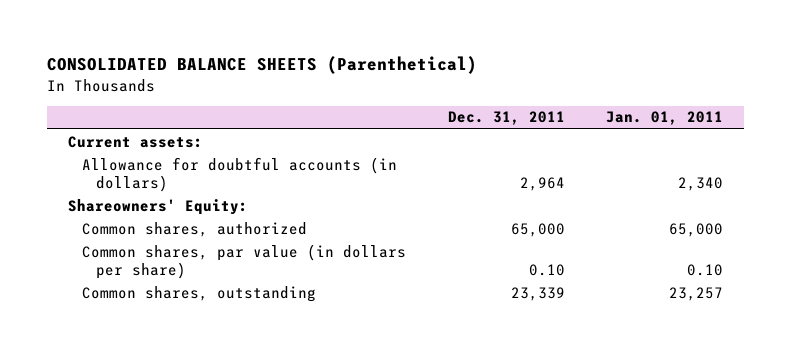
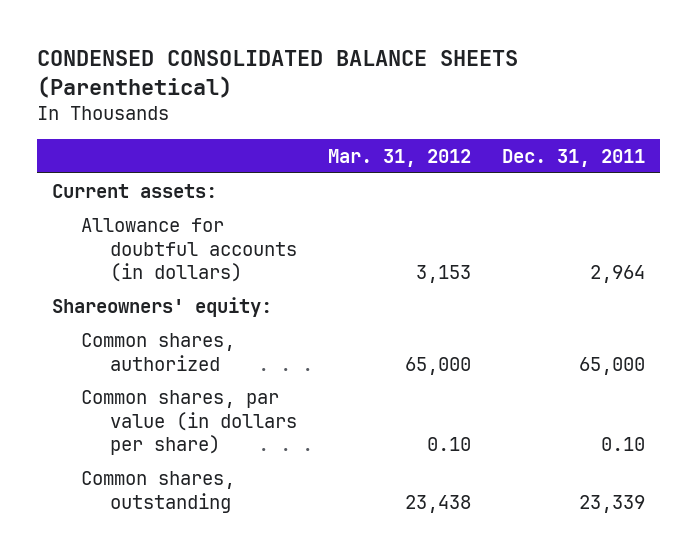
[47,56,478,75] CONSOLIDATED BALANCE SHEETS (Parenthetical) -> [36,49,518,98] CONDENSED CONSOLIDATED BALANCE SHEETS (Parenthetical)
[606,111,724,126] Jan. 01, 2011 -> none
none -> [328,148,472,167] Mar. 31, 2012
[67,198,248,215] Shareowners' Equity: -> [51,296,272,317] Shareowners' equity:

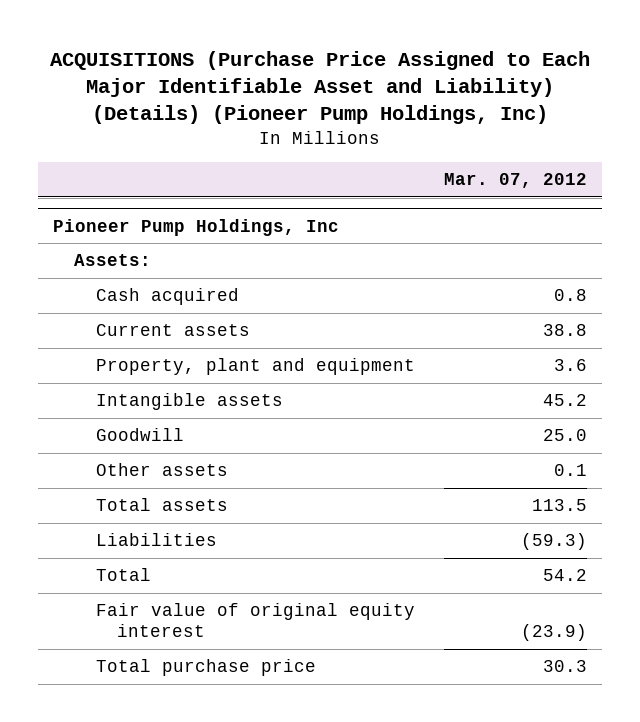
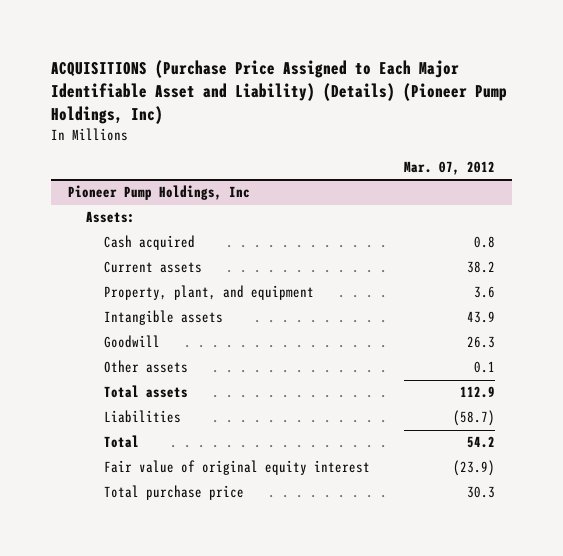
[543,324,588,337] 38.8 -> [467,261,496,274] 38.2
[95,358,415,376] Property, plant and equipment -> [104,285,315,301] Property, plant, and equipment
[543,394,588,407] 45.2 -> [467,311,496,324] 43.9
[543,429,588,442] 25.0 -> [467,336,496,349] 26.3
[532,499,588,512] 113.5 -> [460,386,496,399] 112.9
[521,533,588,551] (59.3) -> [453,410,496,427] (58.7)

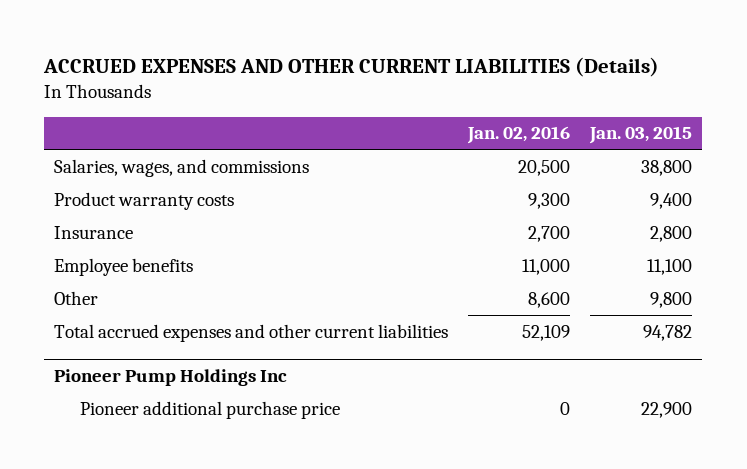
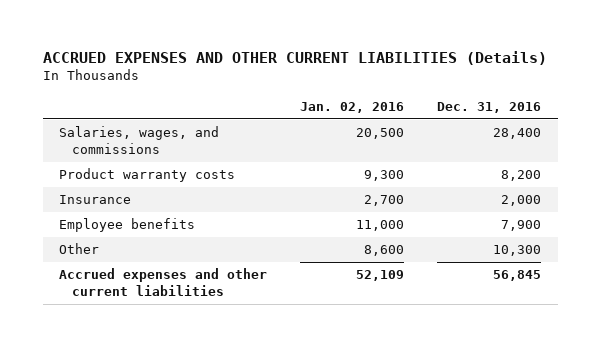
[589,126,693,145] Jan. 03, 2015 -> none
none -> [437,101,542,113] Dec. 31, 2016
[54,368,288,386] Pioneer Pump Holdings Inc -> none
[80,400,341,419] Pioneer additional purchase price -> none
[54,323,449,342] Total accrued expenses and other current liabilities -> [59,268,268,296] Accrued expenses and other current liabilities

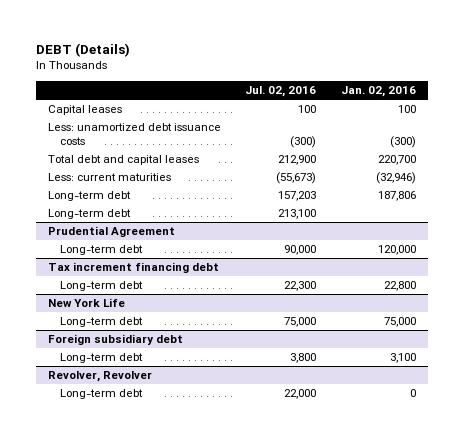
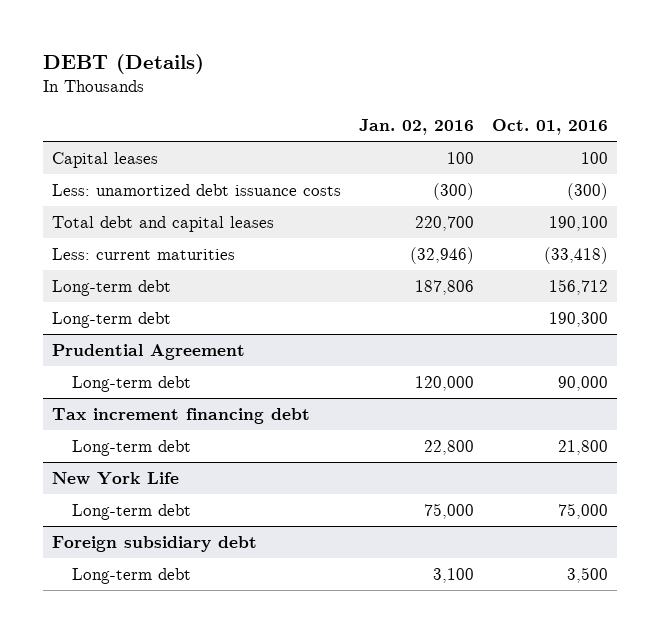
[245,86,317,98] Jul. 02, 2016 -> none
none -> [491,118,608,135] Oct. 01, 2016
[47,371,152,383] Revolver, Revolver -> none
[60,389,144,400] Long-term debt -> none

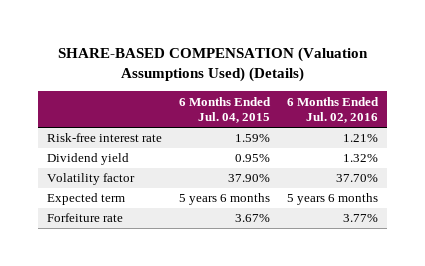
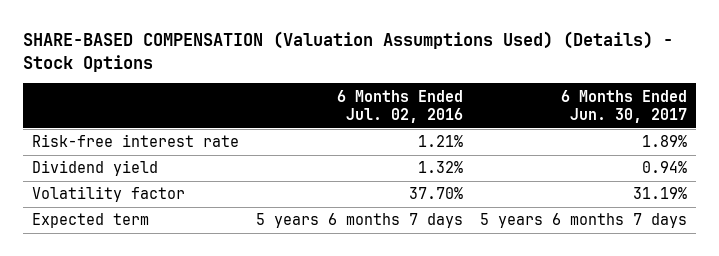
[57,47,368,83] SHARE-BASED COMPENSATION (Valuation Assumptions Used) (Details) -> [23,30,674,72] SHARE-BASED COMPENSATION (Valuation Assumptions Used) (Details) - Stock Options
[179,96,272,124] 6 Months Ended Jul. 04, 2015 -> none
none -> [561,89,688,124] 6 Months Ended Jun. 30, 2017
[46,213,123,223] Forfeiture rate -> none
[287,193,379,206] 5 years 6 months -> [256,213,464,229] 5 years 6 months 7 days

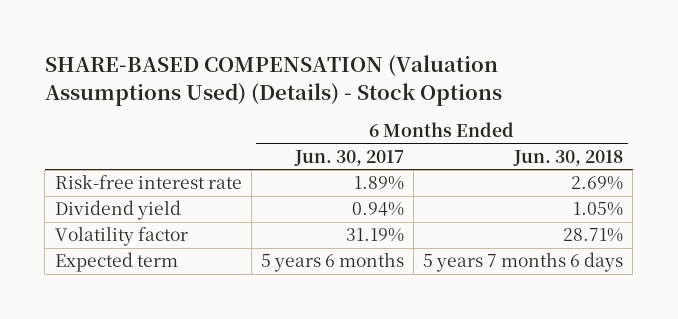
[337,89,464,124] 6 Months Ended Jul. 02, 2016 -> none
none -> [513,149,624,166] Jun. 30, 2018
[480,213,688,229] 5 years 6 months 7 days -> [260,252,404,273] 5 years 6 months

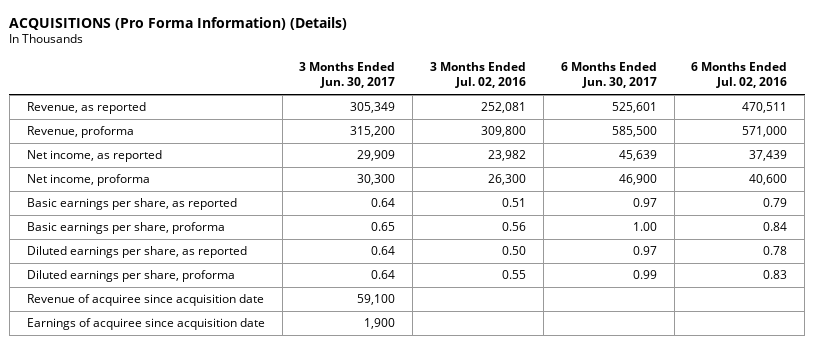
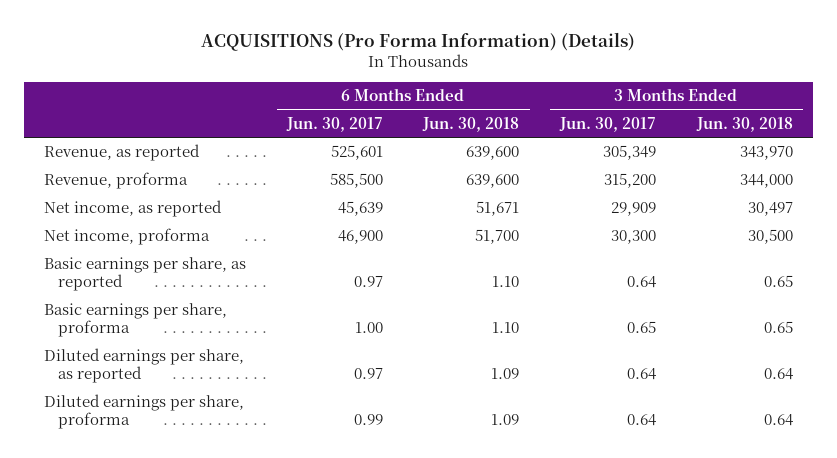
[430,62,527,89] 3 Months Ended Jul. 02, 2016 -> none
[691,62,788,89] 6 Months Ended Jul. 02, 2016 -> none
none -> [422,116,520,132] Jun. 30, 2018
none -> [695,116,793,132] Jun. 30, 2018
[26,294,264,307] Revenue of acquiree since acquisition date -> none
[26,318,265,331] Earnings of acquiree since acquisition date -> none

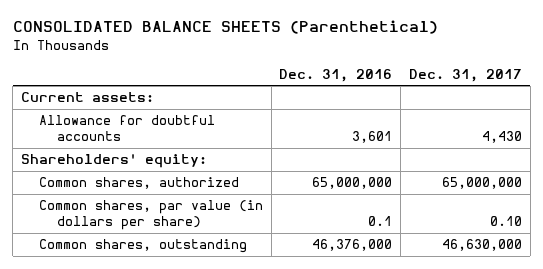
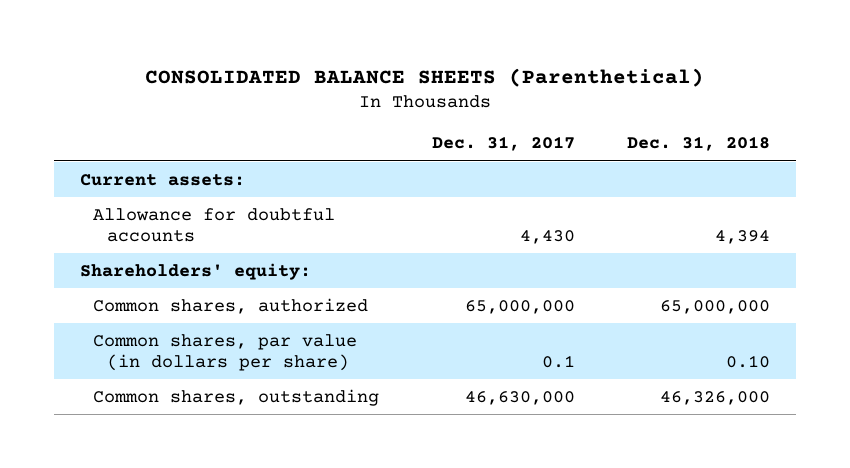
[279,68,393,82] Dec. 31, 2016 -> none
none -> [627,136,771,152] Dec. 31, 2018
[489,216,522,227] 0.10 -> [541,355,575,369] 0.1

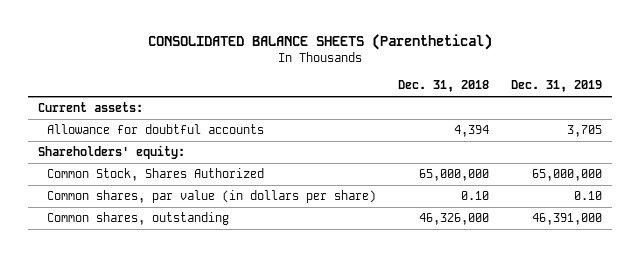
[431,136,575,152] Dec. 31, 2017 -> none
none -> [510,79,602,92] Dec. 31, 2019
[93,297,369,314] Common shares, authorized -> [47,168,265,182] Common Stock, Shares Authorized

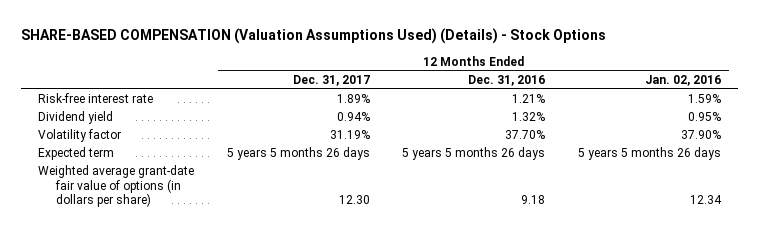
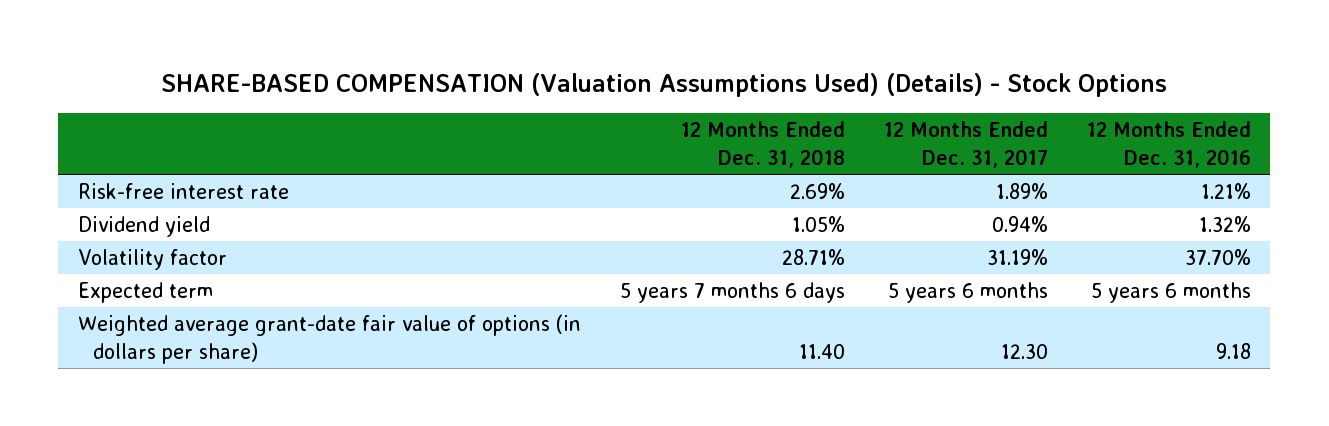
[645,74,722,86] Jan. 02, 2016 -> none
none -> [680,121,845,168] 12 Months Ended Dec. 31, 2018
[226,147,370,161] 5 years 5 months 26 days -> [887,281,1048,303] 5 years 6 months
[402,147,546,161] 5 years 5 months 26 days -> [1090,281,1251,303] 5 years 6 months

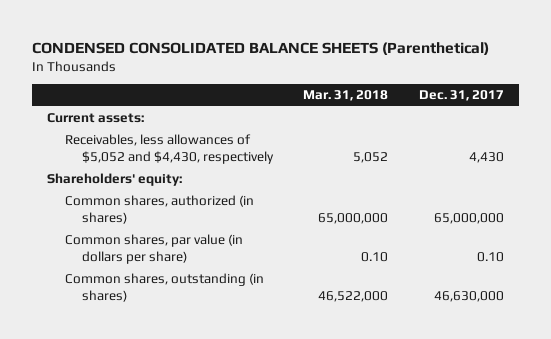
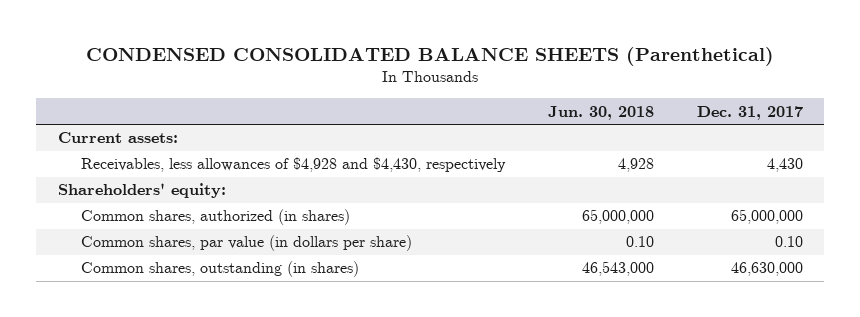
[303,90,389,102] Mar. 31, 2018 -> none
none -> [547,105,654,120] Jun. 30, 2018
[64,134,274,165] Receivables, less allowances of $5,052 and $4,430, respectively -> [80,157,506,173] Receivables, less allowances of $4,928 and $4,430, respectively

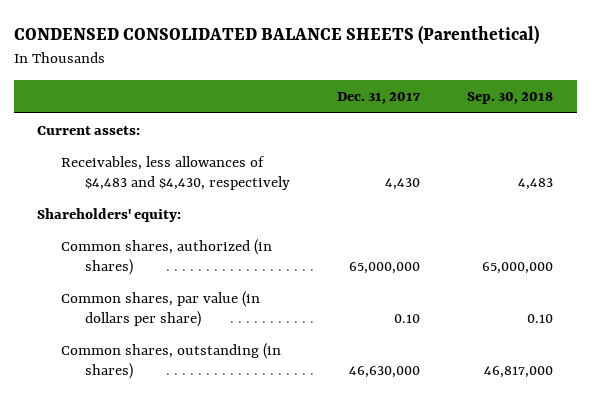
[547,105,654,120] Jun. 30, 2018 -> none
none -> [467,92,554,105] Sep. 30, 2018
[80,157,506,173] Receivables, less allowances of $4,928 and $4,430, respectively -> [61,155,291,190] Receivables, less allowances of $4,483 and $4,430, respectively

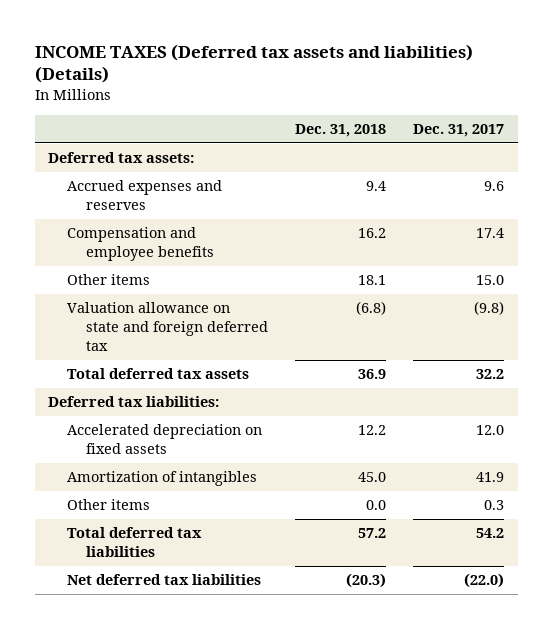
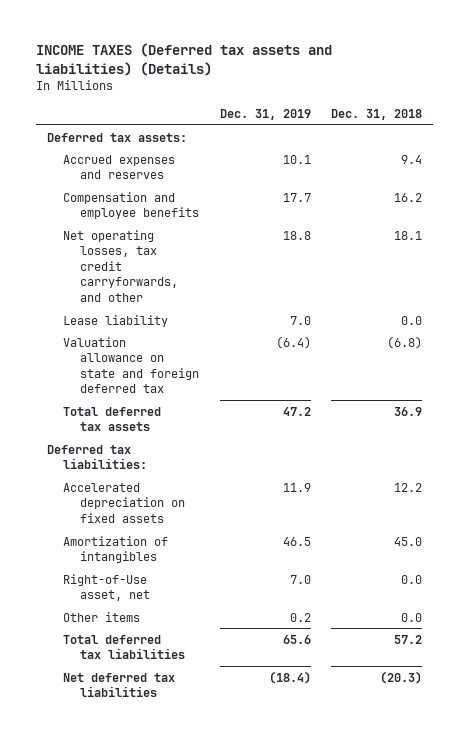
[413,124,505,138] Dec. 31, 2017 -> none
none -> [219,109,311,121] Dec. 31, 2019
[67,274,151,286] Other items -> [63,229,178,303] Net operating losses, tax credit carryforwards, and other
none -> [63,314,169,327] Lease liability
none -> [63,573,150,602] Right-of-Use asset, net

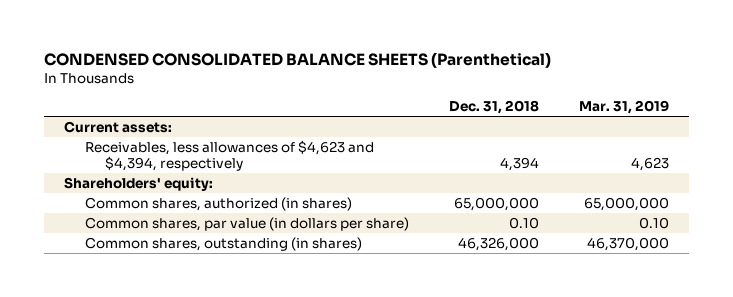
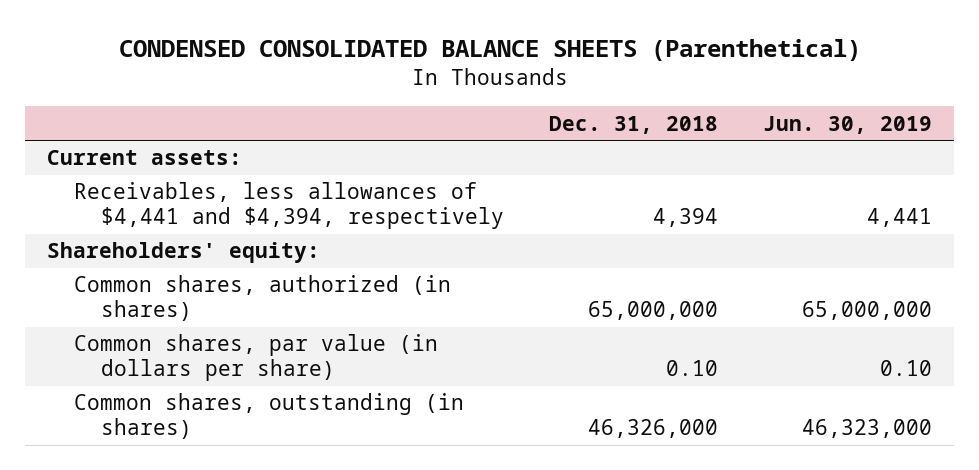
[579,100,670,115] Mar. 31, 2019 -> none
none -> [762,115,932,134] Jun. 30, 2019
[84,139,374,171] Receivables, less allowances of $4,623 and $4,394, respectively -> [74,182,505,230] Receivables, less allowances of $4,441 and $4,394, respectively

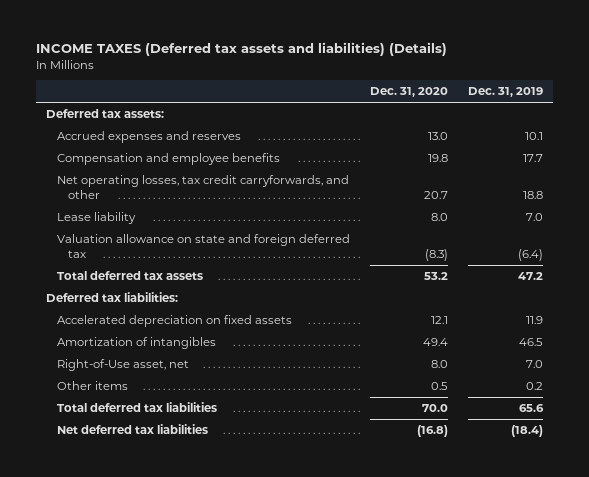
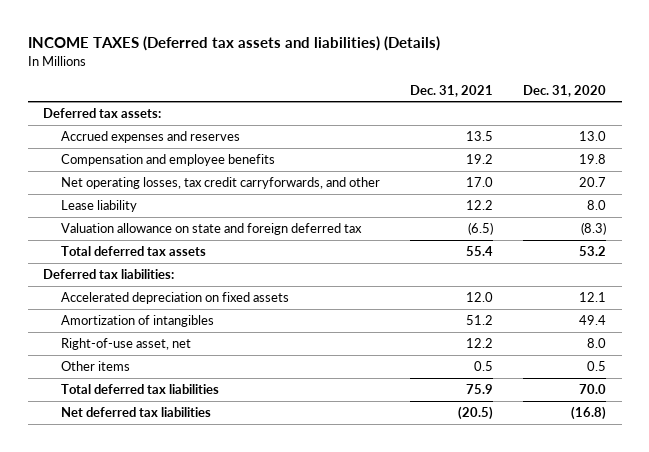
[468,87,544,98] Dec. 31, 2019 -> none
none -> [410,84,494,97] Dec. 31, 2021
[57,358,190,371] Right-of-Use asset, net -> [60,338,191,351] Right-of-use asset, net

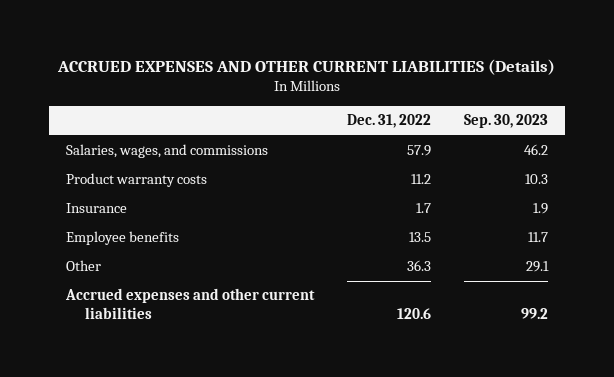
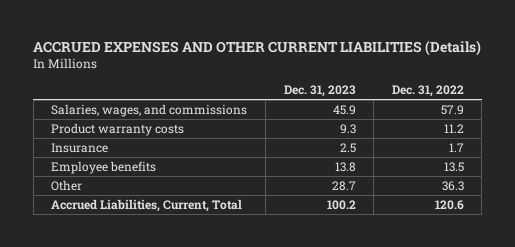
[464,114,549,129] Sep. 30, 2023 -> none
none -> [283,85,356,98] Dec. 31, 2023
[64,288,315,319] Accrued expenses and other current liabilities -> [51,198,243,212] Accrued Liabilities, Current, Total

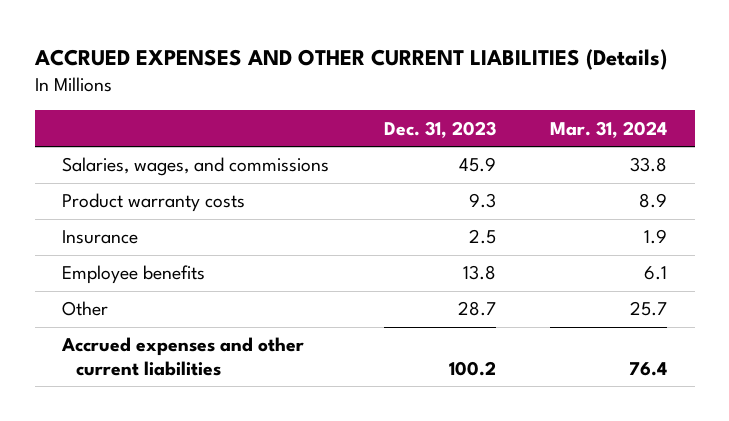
[391,85,464,98] Dec. 31, 2022 -> none
none -> [550,120,668,138] Mar. 31, 2024
[51,198,243,212] Accrued Liabilities, Current, Total -> [60,337,304,377] Accrued expenses and other current liabilities

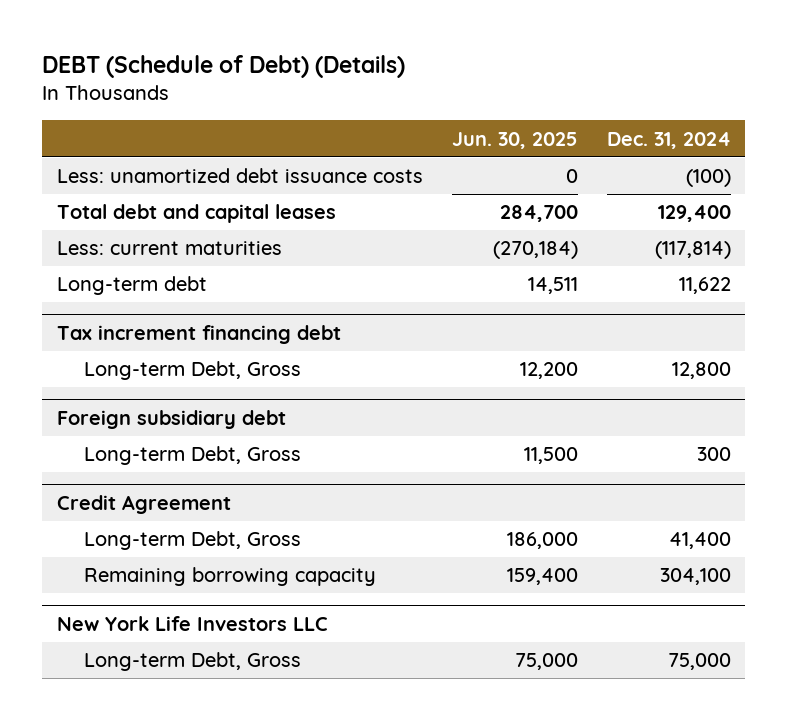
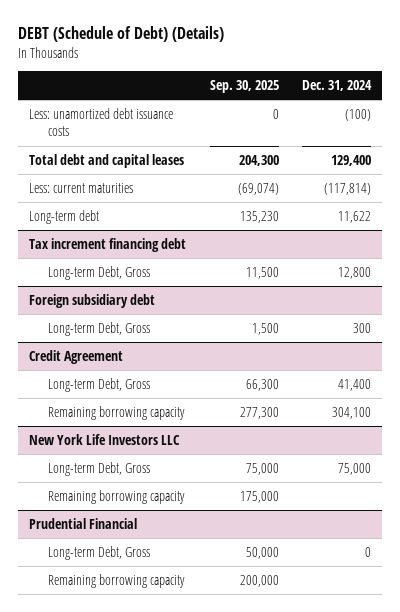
[451,131,578,149] Jun. 30, 2025 -> none
none -> [209,80,279,94] Sep. 30, 2025
none -> [48,489,186,504] Remaining borrowing capacity
none -> [29,517,138,529] Prudential Financial
none -> [48,545,151,560] Long-term Debt, Gross
none -> [48,573,186,588] Remaining borrowing capacity

